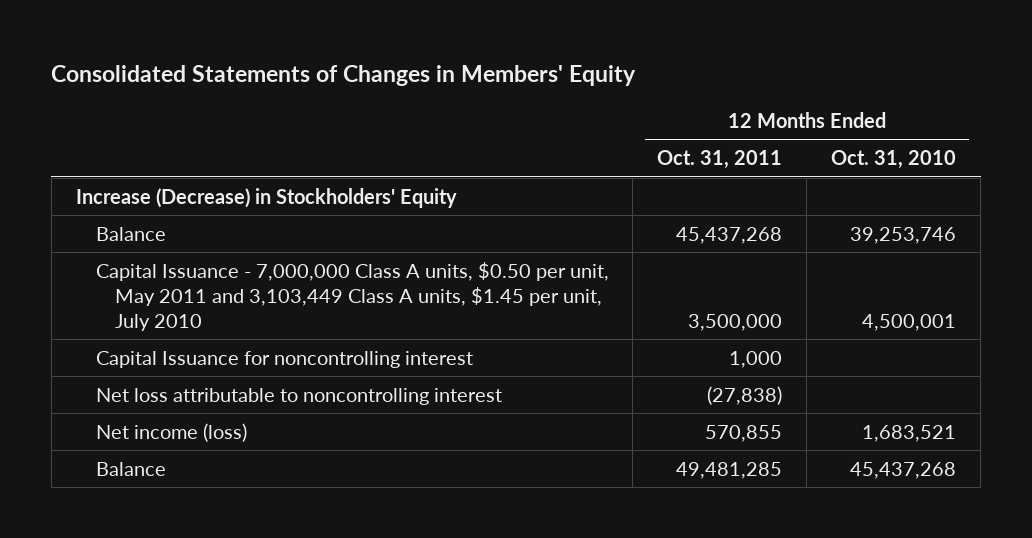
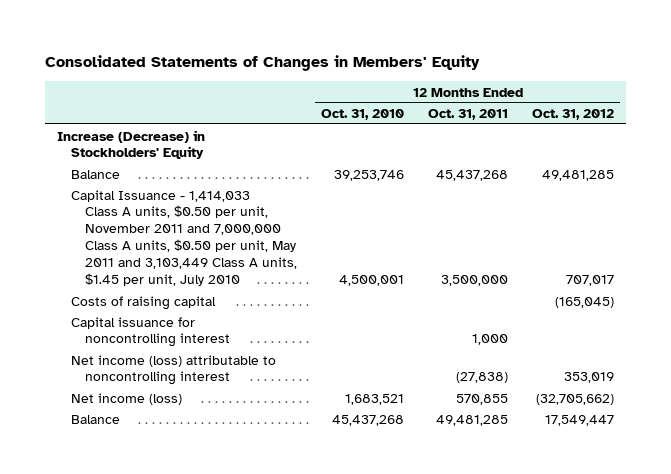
none -> [532,109,615,121] Oct. 31, 2012
[95,261,609,331] Capital Issuance - 7,000,000 Class A units, $0.50 per unit, May 2011 and 3,103,449 Class A units, $1.45 per unit, July 2010 -> [71,189,298,286] Capital Issuance - 1,414,033 Class A units, $0.50 per unit, November 2011 and 7,000,000 Class A units, $0.50 per unit, May 2011 and 3,103,449 Class A units, $1.45 per unit, July 2010
none -> [71,295,217,310] Costs of raising capital
[95,350,473,368] Capital Issuance for noncontrolling interest -> [71,316,231,348] Capital issuance for noncontrolling interest
[95,387,502,405] Net loss attributable to noncontrolling interest -> [71,354,277,386] Net income (loss) attributable to noncontrolling interest

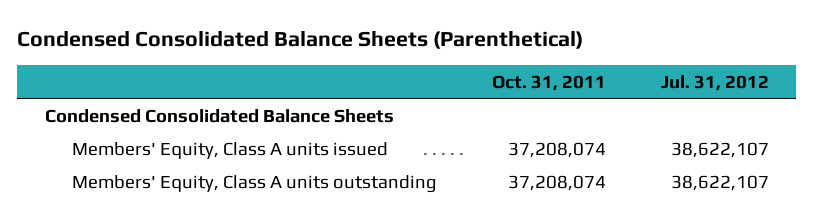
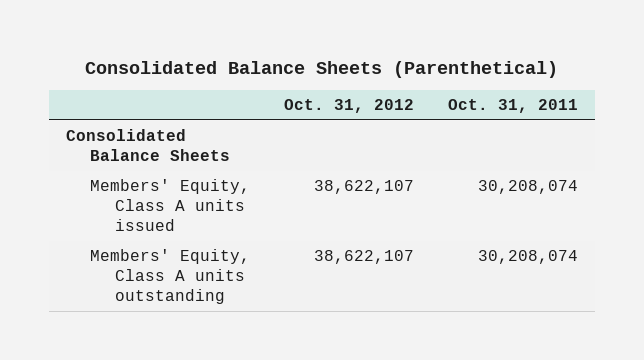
[17,30,584,50] Condensed Consolidated Balance Sheets (Parenthetical) -> [84,60,558,78] Consolidated Balance Sheets (Parenthetical)
[660,74,769,91] Jul. 31, 2012 -> none
none -> [283,98,414,113] Oct. 31, 2012
[44,108,394,123] Condensed Consolidated Balance Sheets -> [65,129,231,162] Consolidated Balance Sheets
[507,141,606,158] 37,208,074 -> [477,180,578,195] 30,208,074
[507,174,606,191] 37,208,074 -> [477,250,578,265] 30,208,074

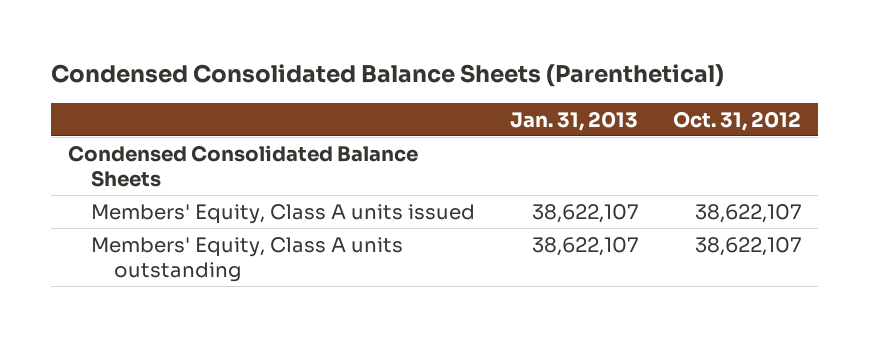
[84,60,558,78] Consolidated Balance Sheets (Parenthetical) -> [51,64,725,88] Condensed Consolidated Balance Sheets (Parenthetical)
[447,98,578,113] Oct. 31, 2011 -> none
none -> [510,110,639,131] Jan. 31, 2013
[65,129,231,162] Consolidated Balance Sheets -> [68,145,419,187] Condensed Consolidated Balance Sheets

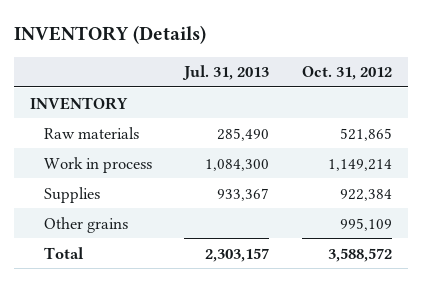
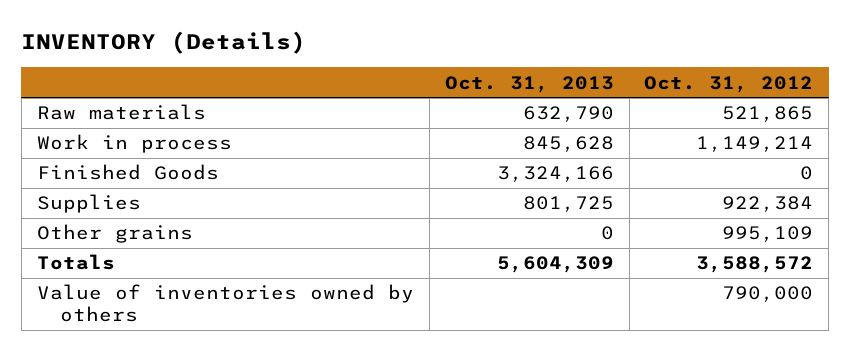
[182,65,270,81] Jul. 31, 2013 -> none
none -> [444,75,614,93] Oct. 31, 2013
[30,96,129,110] INVENTORY -> none
none -> [36,164,219,181] Finished Goods
[43,246,84,259] Total -> [36,254,115,271] Totals
none -> [36,284,414,323] Value of inventories owned by others

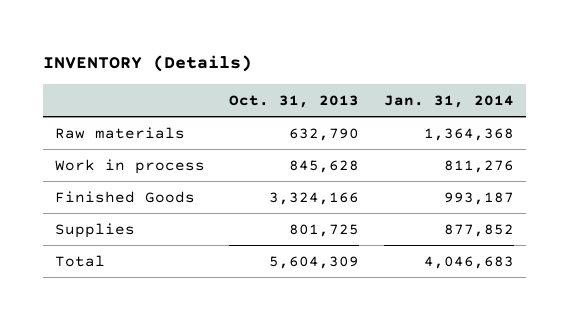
[644,75,814,93] Oct. 31, 2012 -> none
none -> [383,94,514,108] Jan. 31, 2014
[36,224,193,244] Other grains -> none
[36,284,414,323] Value of inventories owned by others -> none
[36,254,115,271] Totals -> [55,254,106,267] Total

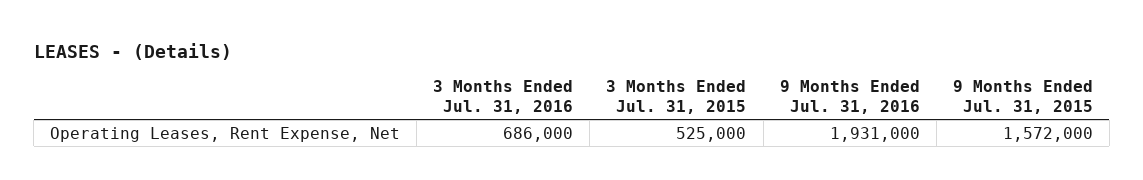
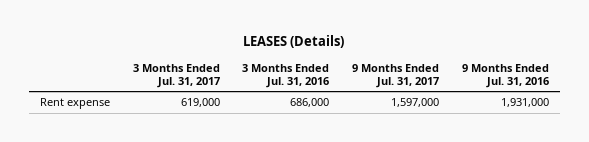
[33,42,232,60] LEASES - (Details) -> [243,35,345,49] LEASES (Details)
[606,80,747,115] 3 Months Ended Jul. 31, 2015 -> none
[952,80,1093,115] 9 Months Ended Jul. 31, 2015 -> none
none -> [132,63,220,88] 3 Months Ended Jul. 31, 2017
none -> [351,63,439,88] 9 Months Ended Jul. 31, 2017
[50,126,401,142] Operating Leases, Rent Expense, Net -> [40,98,111,110] Rent expense

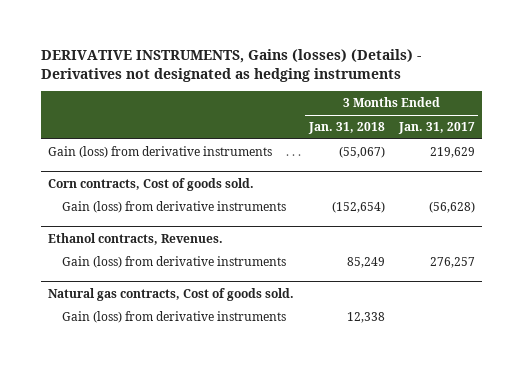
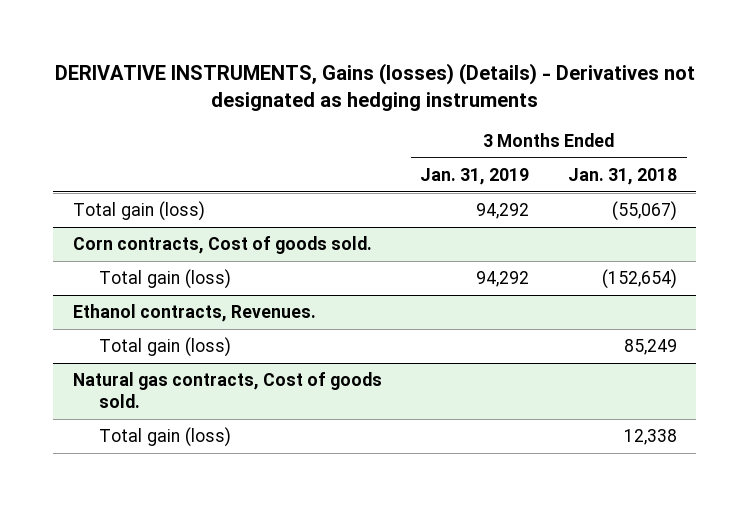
[397,122,475,135] Jan. 31, 2017 -> none
none -> [420,167,530,185] Jan. 31, 2019
[48,146,273,159] Gain (loss) from derivative instruments -> [72,201,205,222] Total gain (loss)
[62,201,287,214] Gain (loss) from derivative instruments -> [99,269,232,290] Total gain (loss)
[62,256,287,269] Gain (loss) from derivative instruments -> [99,337,232,358] Total gain (loss)
[62,311,287,324] Gain (loss) from derivative instruments -> [99,427,232,448] Total gain (loss)

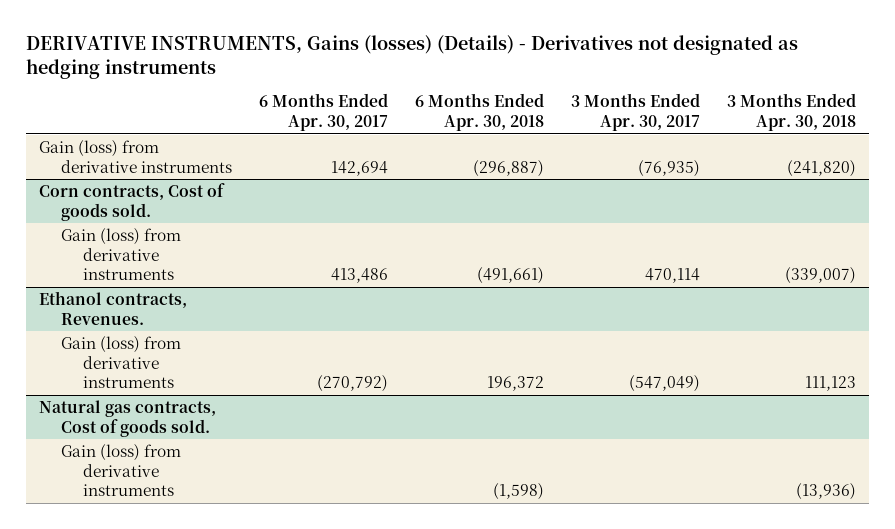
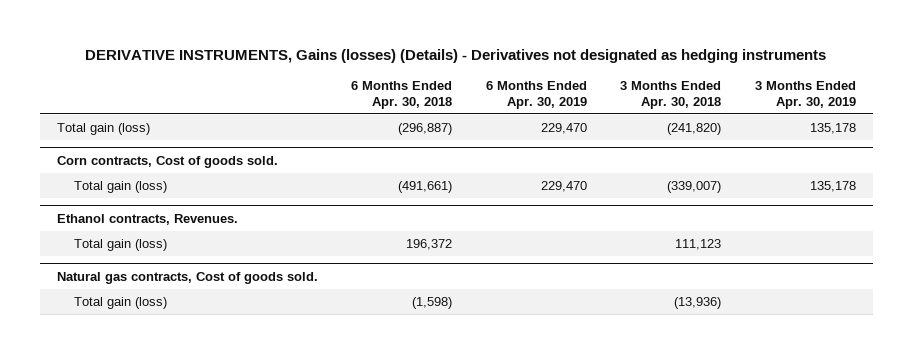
[259,93,389,132] 6 Months Ended Apr. 30, 2017 -> none
[570,93,700,132] 3 Months Ended Apr. 30, 2017 -> none
none -> [485,81,587,109] 6 Months Ended Apr. 30, 2019
none -> [754,81,856,109] 3 Months Ended Apr. 30, 2019
[39,139,233,173] Gain (loss) from derivative instruments -> [56,123,150,136] Total gain (loss)
[61,227,182,281] Gain (loss) from derivative instruments -> [74,181,168,194] Total gain (loss)
[61,335,182,389] Gain (loss) from derivative instruments -> [74,239,168,252] Total gain (loss)
[61,443,182,497] Gain (loss) from derivative instruments -> [74,297,168,310] Total gain (loss)

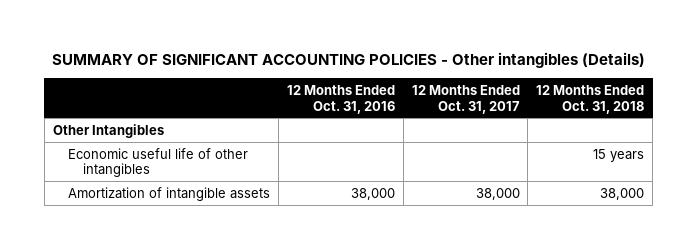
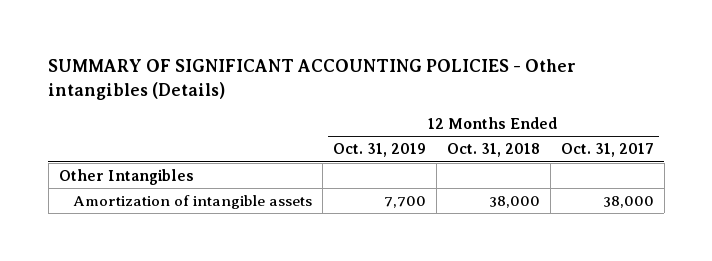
[286,84,395,114] 12 Months Ended Oct. 31, 2016 -> none
none -> [332,143,426,158] Oct. 31, 2019
[67,147,248,178] Economic useful life of other intangibles -> none

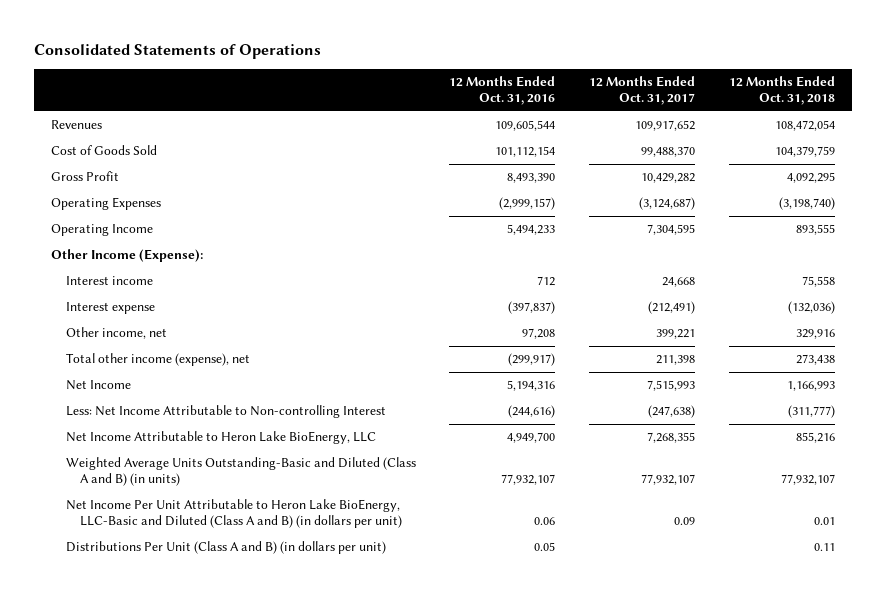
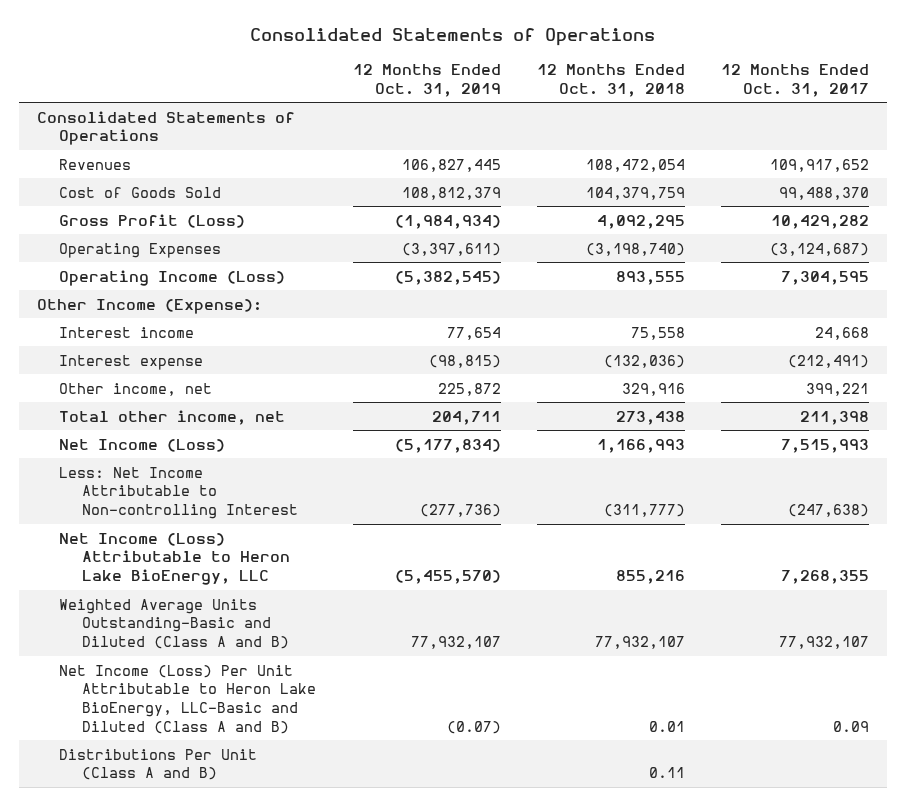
[449,76,556,106] 12 Months Ended Oct. 31, 2016 -> none
none -> [352,64,501,97] 12 Months Ended Oct. 31, 2019
none -> [36,110,295,146] Consolidated Statements of Operations
[50,171,119,182] Gross Profit -> [59,213,246,228] Gross Profit (Loss)
[50,224,153,237] Operating Income -> [59,269,286,286] Operating Income (Loss)
[65,353,250,367] Total other income (expense), net -> [59,409,286,425] Total other income, net
[65,380,131,391] Net Income -> [59,438,226,452] Net Income (Loss)
[65,431,376,445] Net Income Attributable to Heron Lake BioEnergy, LLC -> [59,532,291,585] Net Income (Loss) Attributable to Heron Lake BioEnergy, LLC
[65,457,416,487] Weighted Average Units Outstanding-Basic and Diluted (Class A and B) (in units) -> [59,598,290,649] Weighted Average Units Outstanding-Basic and Diluted (Class A and B)
[65,499,403,529] Net Income Per Unit Attributable to Heron Lake BioEnergy, LLC-Basic and Diluted (Class A and B) (in dollars per unit) -> [59,664,317,734] Net Income (Loss) Per Unit Attributable to Heron Lake BioEnergy, LLC-Basic and Diluted (Class A and B)
[65,541,386,555] Distributions Per Unit (Class A and B) (in dollars per unit) -> [59,748,258,781] Distributions Per Unit (Class A and B)

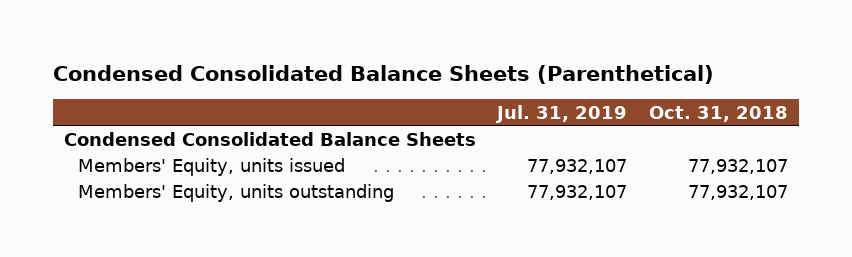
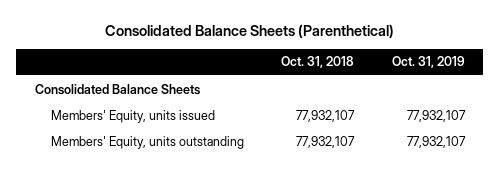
[53,65,715,85] Condensed Consolidated Balance Sheets (Parenthetical) -> [104,23,394,38] Consolidated Balance Sheets (Parenthetical)
[495,105,628,124] Jul. 31, 2019 -> none
none -> [391,56,465,69] Oct. 31, 2019
[64,131,477,146] Condensed Consolidated Balance Sheets -> [34,83,200,95] Consolidated Balance Sheets

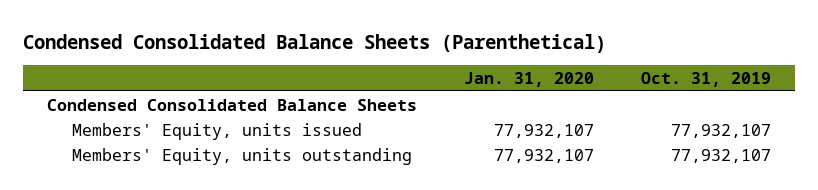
[104,23,394,38] Consolidated Balance Sheets (Parenthetical) -> [22,33,606,53] Condensed Consolidated Balance Sheets (Parenthetical)
[281,56,355,69] Oct. 31, 2018 -> none
none -> [463,71,594,87] Jan. 31, 2020
[34,83,200,95] Consolidated Balance Sheets -> [46,98,417,111] Condensed Consolidated Balance Sheets

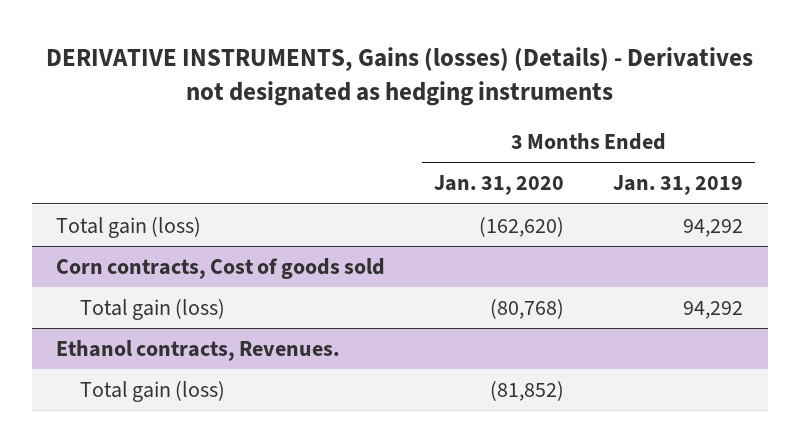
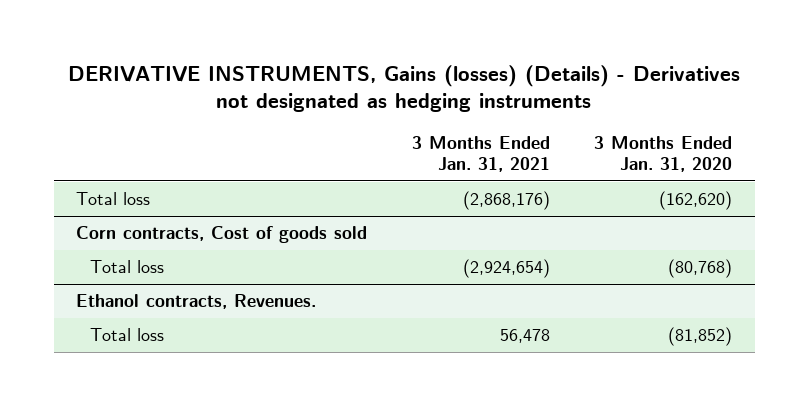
[613,175,744,196] Jan. 31, 2019 -> none
none -> [411,136,550,172] 3 Months Ended Jan. 31, 2021
[56,216,202,238] Total gain (loss) -> [75,192,150,206] Total loss
[79,298,225,320] Total gain (loss) -> [90,260,165,274] Total loss
[79,380,225,402] Total gain (loss) -> [90,328,165,342] Total loss

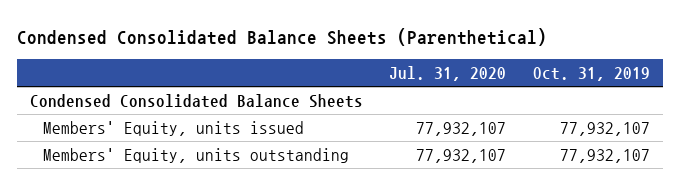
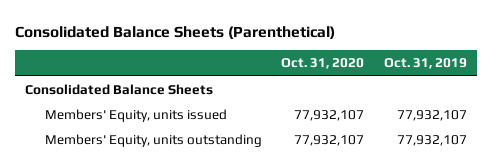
[16,27,547,46] Condensed Consolidated Balance Sheets (Parenthetical) -> [15,25,336,39] Consolidated Balance Sheets (Parenthetical)
[389,66,507,82] Jul. 31, 2020 -> none
none -> [281,58,365,70] Oct. 31, 2020
[29,93,363,108] Condensed Consolidated Balance Sheets -> [25,84,214,96] Consolidated Balance Sheets

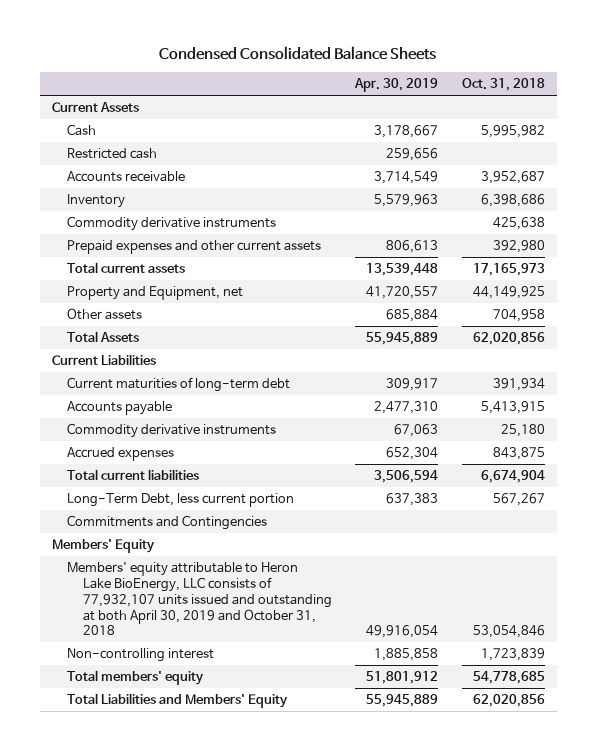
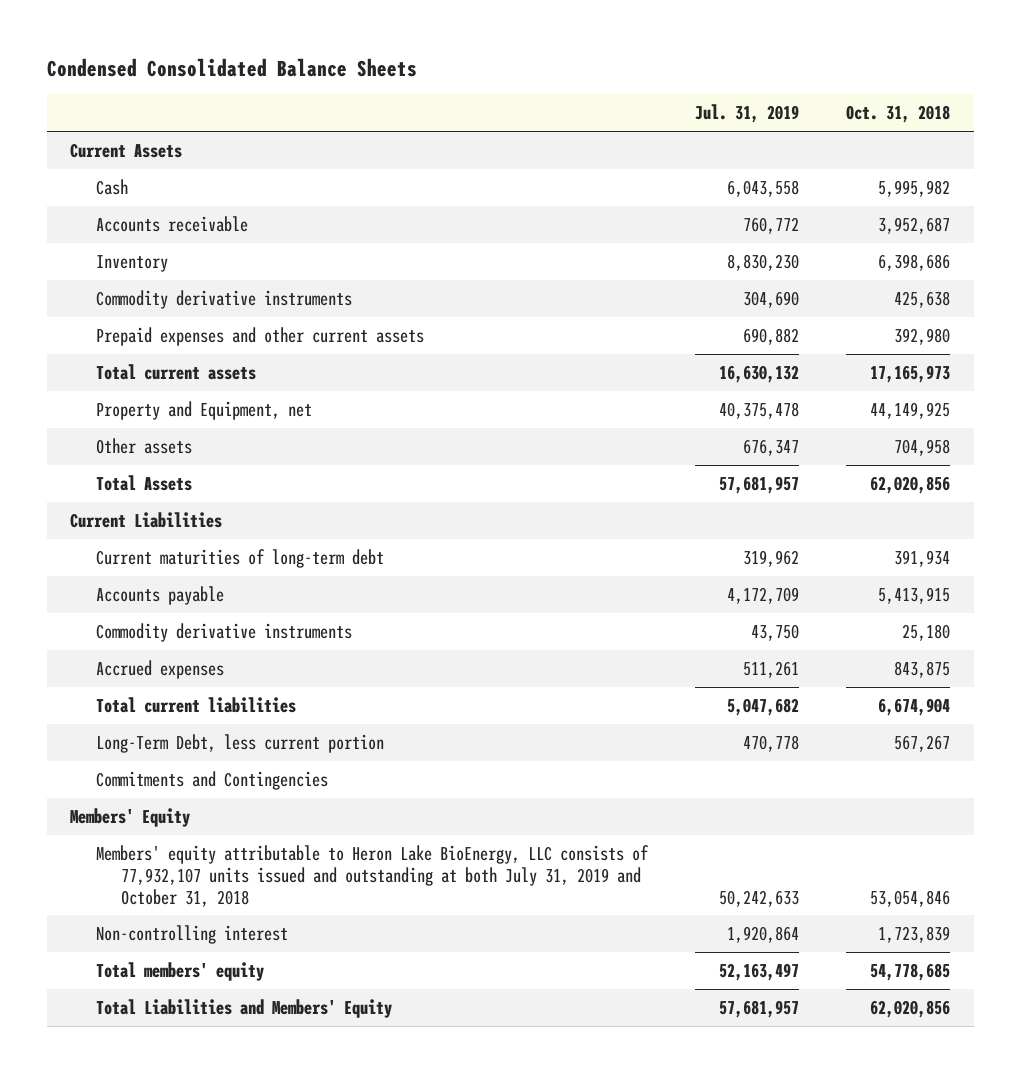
[354,77,439,92] Apr. 30, 2019 -> none
none -> [694,104,799,124] Jul. 31, 2019
[67,148,158,160] Restricted cash -> none
[67,562,332,636] Members' equity attributable to Heron Lake BioEnergy, LLC consists of 77,932,107 units issued and outstanding at both April 30, 2019 and October 31, 2018 -> [95,844,649,907] Members' equity attributable to Heron Lake BioEnergy, LLC consists of 77,932,107 units issued and outstanding at both July 31, 2019 and October 31, 2018

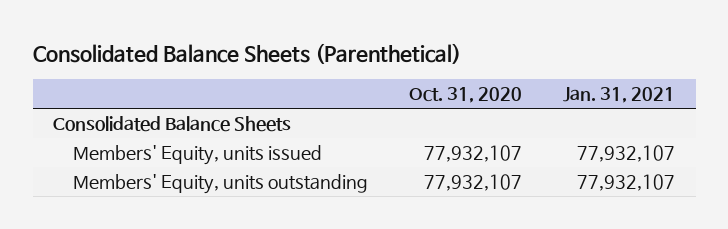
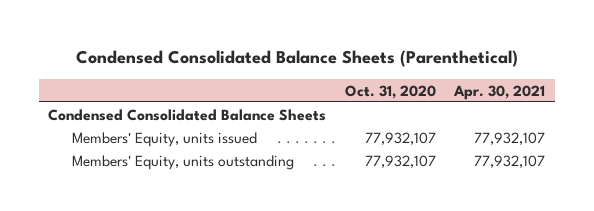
[32,42,461,64] Consolidated Balance Sheets (Parenthetical) -> [75,50,518,68] Condensed Consolidated Balance Sheets (Parenthetical)
[563,87,676,104] Jan. 31, 2021 -> none
none -> [453,84,546,100] Apr. 30, 2021
[53,116,292,133] Consolidated Balance Sheets -> [48,108,327,121] Condensed Consolidated Balance Sheets

